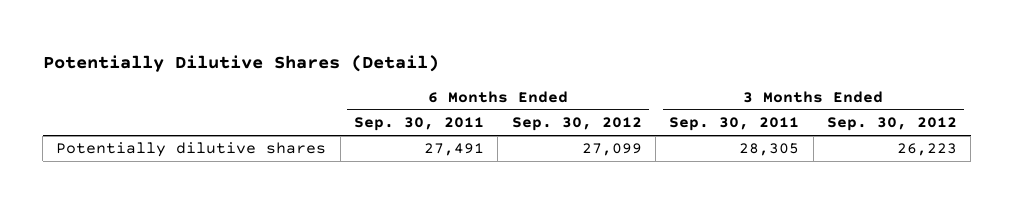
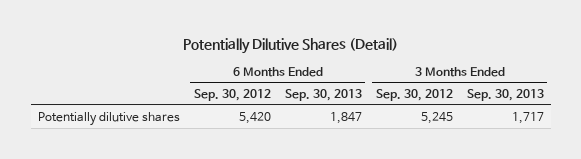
[354,117,485,132] Sep. 30, 2011 -> none
[669,117,800,132] Sep. 30, 2011 -> none
none -> [284,89,362,102] Sep. 30, 2013
none -> [466,89,544,102] Sep. 30, 2013
[581,143,642,157] 27,099 -> [238,112,271,125] 5,420
[897,143,958,157] 26,223 -> [420,112,453,125] 5,245

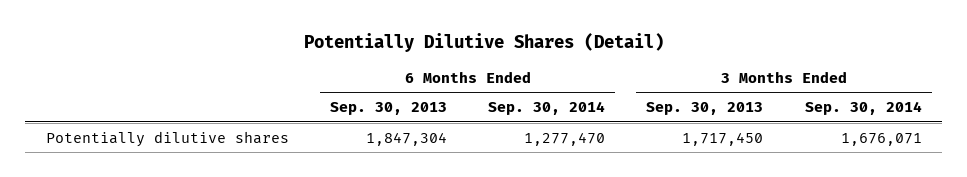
[193,89,271,102] Sep. 30, 2012 -> none
[375,89,453,102] Sep. 30, 2012 -> none
none -> [488,101,606,116] Sep. 30, 2014
none -> [804,101,922,116] Sep. 30, 2014
[329,112,362,125] 1,847 -> [366,131,448,146] 1,847,304
[511,112,544,125] 1,717 -> [682,131,764,146] 1,717,450

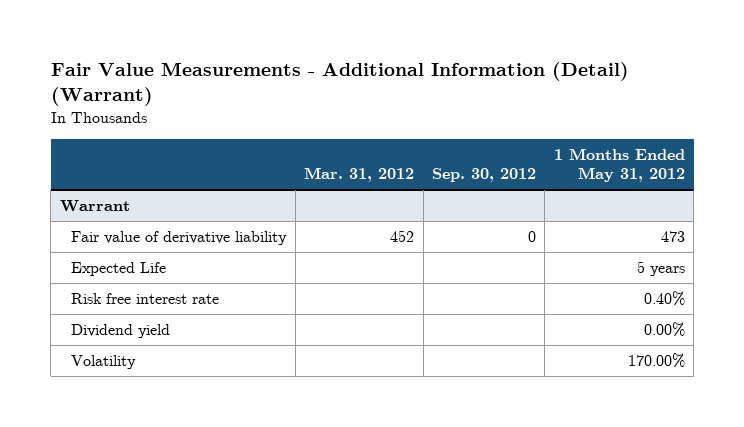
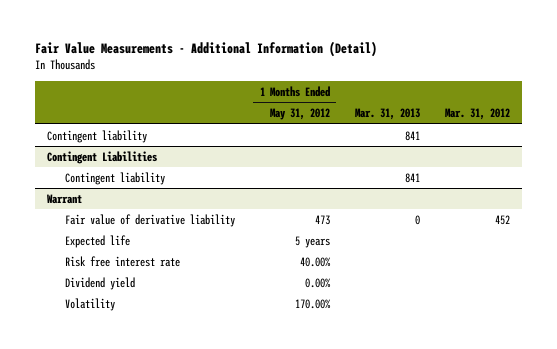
[50,61,629,106] Fair Value Measurements - Additional Information (Detail) (Warrant) -> [34,41,377,58] Fair Value Measurements - Additional Information (Detail)
[431,168,536,183] Sep. 30, 2012 -> none
none -> [354,108,420,121] Mar. 31, 2013
none -> [47,129,148,143] Contingent liability
none -> [47,150,158,164] Contingent Liabilities
none -> [64,171,165,185] Contingent liability
[71,262,167,277] Expected Life -> [64,234,130,248] Expected life
[643,291,685,307] 0.40% -> [299,256,331,267] 40.00%

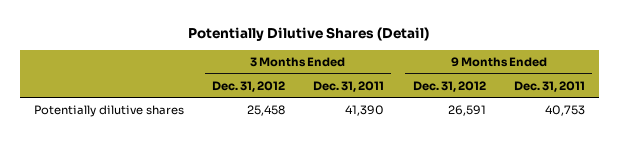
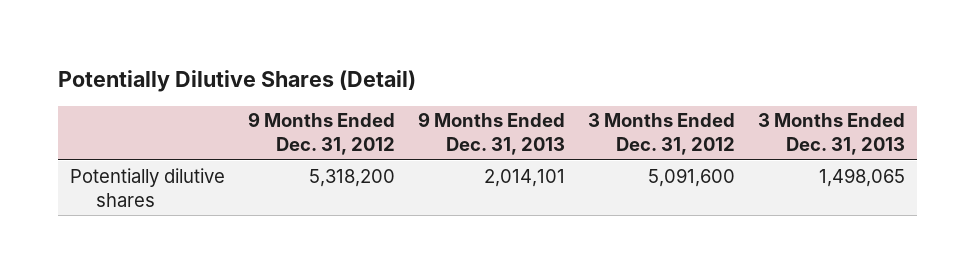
[313,80,385,92] Dec. 31, 2011 -> none
[513,80,585,92] Dec. 31, 2011 -> none
none -> [417,112,565,156] 9 Months Ended Dec. 31, 2013
none -> [758,113,906,156] 3 Months Ended Dec. 31, 2013
[247,105,286,117] 25,458 -> [647,167,735,187] 5,091,600
[447,105,486,117] 26,591 -> [308,168,395,187] 5,318,200

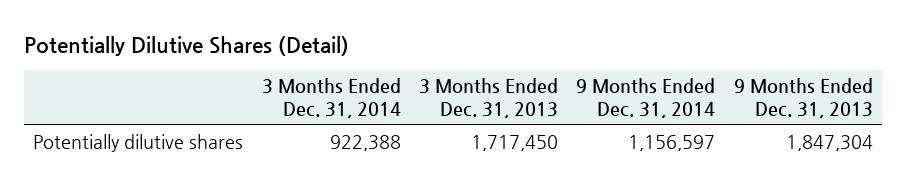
[247,112,395,156] 9 Months Ended Dec. 31, 2012 -> none
[587,113,735,156] 3 Months Ended Dec. 31, 2012 -> none
none -> [261,77,401,118] 3 Months Ended Dec. 31, 2014
none -> [576,77,716,118] 9 Months Ended Dec. 31, 2014
[483,168,565,187] 2,014,101 -> [785,135,873,152] 1,847,304
[819,167,906,187] 1,498,065 -> [471,135,559,152] 1,717,450

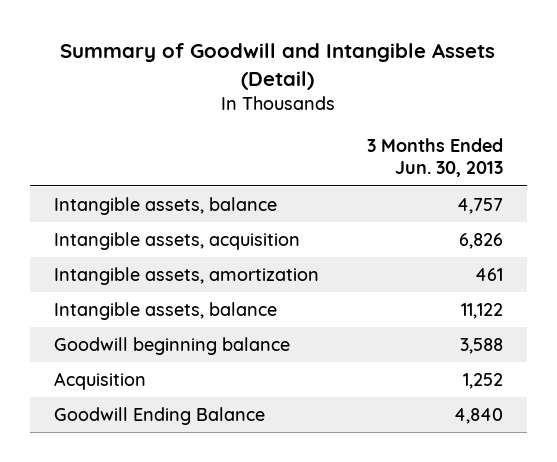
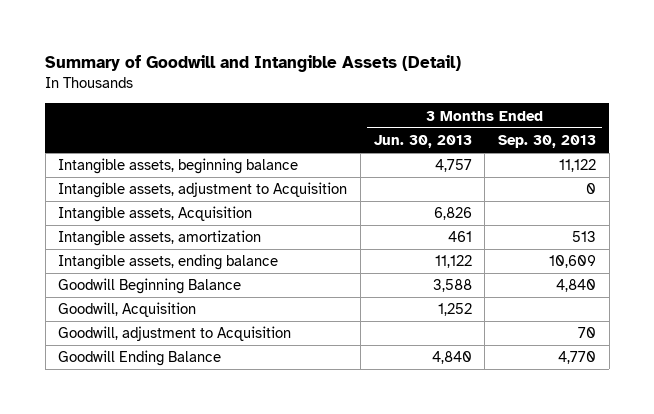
none -> [497,135,596,149] Sep. 30, 2013
[53,196,277,215] Intangible assets, balance -> [58,158,299,175] Intangible assets, beginning balance
none -> [58,182,348,199] Intangible assets, adjustment to Acquisition
[53,231,300,250] Intangible assets, acquisition -> [58,206,253,223] Intangible assets, Acquisition
[53,301,277,320] Intangible assets, balance -> [58,254,279,271] Intangible assets, ending balance
[53,336,290,355] Goodwill beginning balance -> [58,278,242,295] Goodwill Beginning Balance
[53,371,146,390] Acquisition -> [58,302,197,318] Goodwill, Acquisition
none -> [58,326,292,342] Goodwill, adjustment to Acquisition

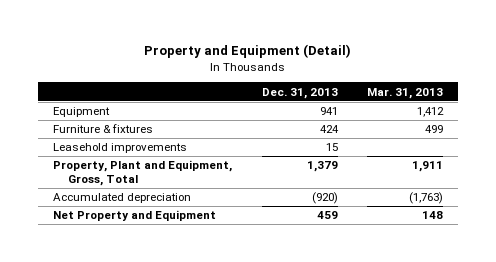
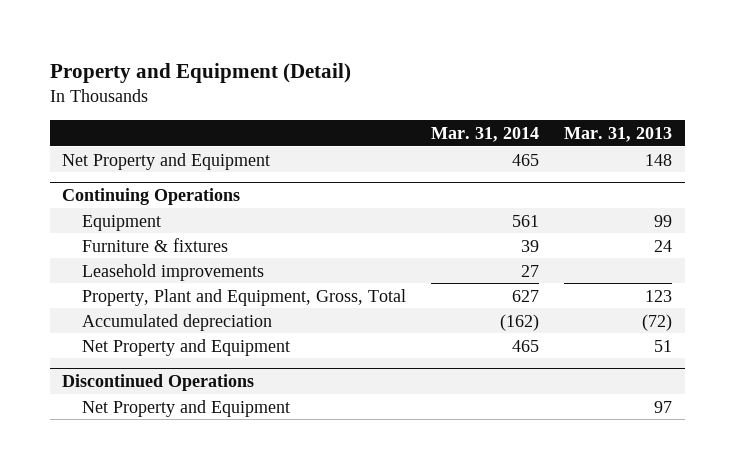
[261,87,338,99] Dec. 31, 2013 -> none
none -> [431,126,540,142] Mar. 31, 2014
[52,107,110,118] Equipment -> none
[52,124,153,134] Furniture & fixtures -> none
[52,143,187,154] Leasehold improvements -> none
[52,160,232,187] Property, Plant and Equipment, Gross, Total -> none
[52,193,191,204] Accumulated depreciation -> none
none -> [62,188,241,206] Continuing Operations
none -> [82,214,162,231] Equipment
none -> [82,237,229,252] Furniture & fixtures
none -> [82,263,265,281] Leasehold improvements
none -> [82,288,407,306] Property, Plant and Equipment, Gross, Total
none -> [82,313,273,331] Accumulated depreciation
none -> [82,338,291,356] Net Property and Equipment
none -> [62,374,255,392] Discontinued Operations
none -> [82,399,291,417] Net Property and Equipment

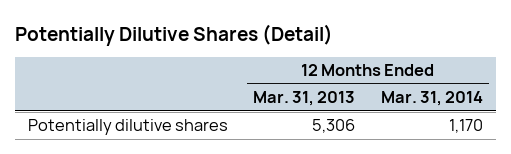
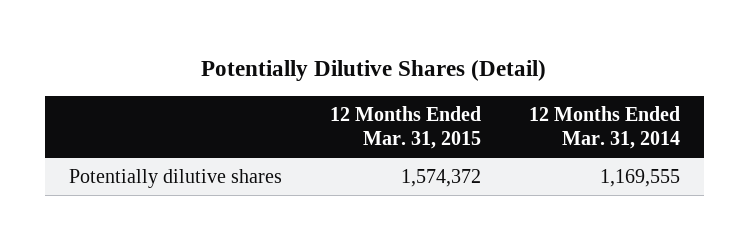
[253,91,356,107] Mar. 31, 2013 -> none
none -> [329,105,481,150] 12 Months Ended Mar. 31, 2015
[448,119,483,134] 1,170 -> [599,168,680,187] 1,169,555

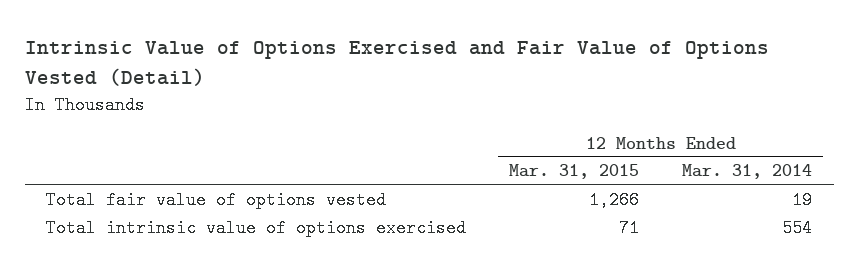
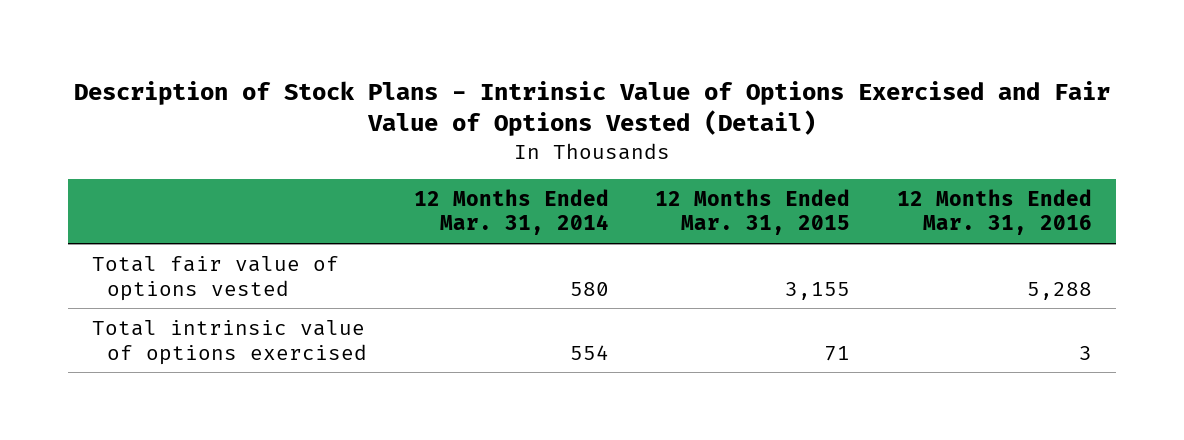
[24,41,769,86] Intrinsic Value of Options Exercised and Fair Value of Options Vested (Detail) -> [74,80,1111,137] Description of Stock Plans - Intrinsic Value of Options Exercised and Fair Value of Options Vested (Detail)
none -> [897,188,1093,236] 12 Months Ended Mar. 31, 2016
[589,190,640,209] 1,266 -> [785,281,851,300] 3,155
[792,190,813,209] 19 -> [569,281,609,296] 580

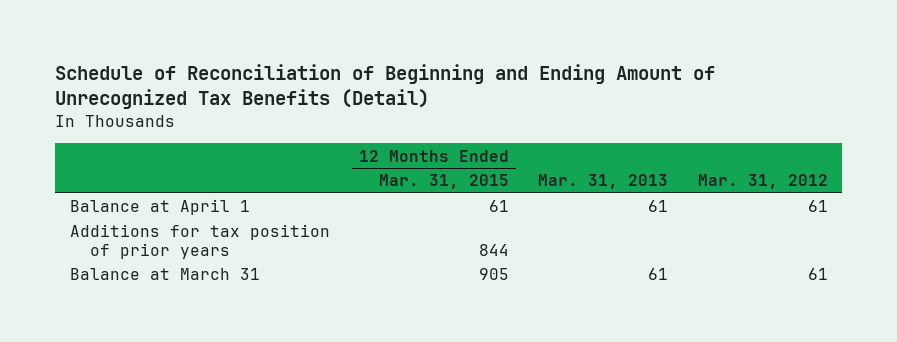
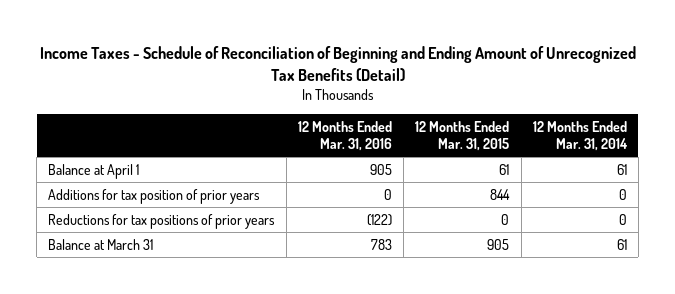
[55,64,716,110] Schedule of Reconciliation of Beginning and Ending Amount of Unrecognized Tax Benefits (Detail) -> [39,45,636,81] Income Taxes - Schedule of Reconciliation of Beginning and Ending Amount of Unrecognized Tax Benefits (Detail)
[538,174,669,190] Mar. 31, 2013 -> none
[697,174,828,190] Mar. 31, 2012 -> none
none -> [297,120,392,151] 12 Months Ended Mar. 31, 2016
none -> [532,120,628,151] 12 Months Ended Mar. 31, 2014
none -> [48,213,276,229] Reductions for tax positions of prior years

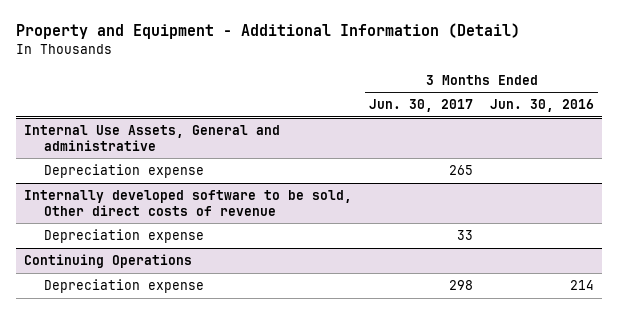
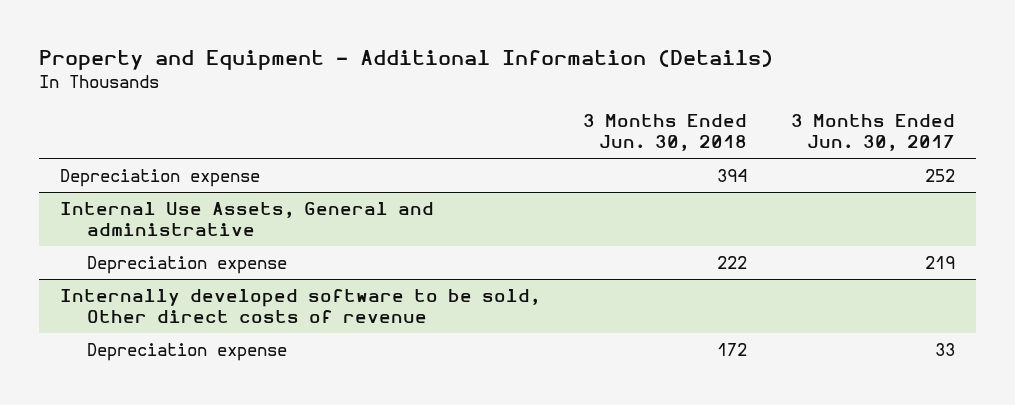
[15,23,520,40] Property and Equipment - Additional Information (Detail) -> [38,49,773,70] Property and Equipment - Additional Information (Details)
[490,99,595,113] Jun. 30, 2016 -> none
none -> [583,114,748,152] 3 Months Ended Jun. 30, 2018
none -> [60,168,261,187] Depreciation expense
[449,165,474,176] 265 -> [924,255,955,269] 219
[24,254,193,269] Continuing Operations -> none
[43,279,204,294] Depreciation expense -> none

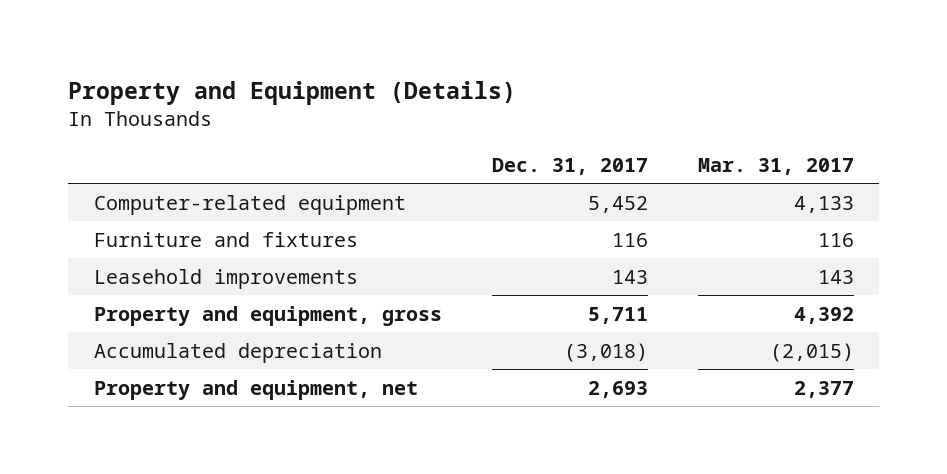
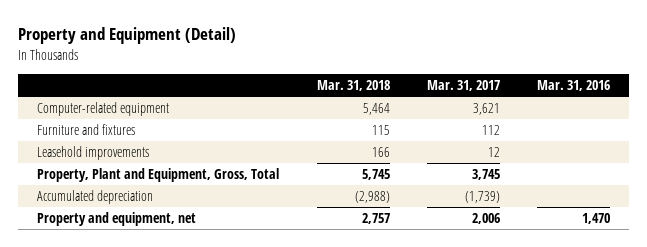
[68,81,517,106] Property and Equipment (Details) -> [18,27,237,45] Property and Equipment (Detail)
[491,157,648,175] Dec. 31, 2017 -> none
none -> [316,80,390,92] Mar. 31, 2018
none -> [537,80,611,92] Mar. 31, 2016
[793,195,854,213] 4,133 -> [472,103,500,116] 3,621
[817,232,854,247] 116 -> [481,125,500,136] 112
[817,269,854,284] 143 -> [487,147,500,158] 12
[93,305,442,326] Property and equipment, gross -> [37,168,280,183] Property, Plant and Equipment, Gross, Total
[793,306,854,324] 4,392 -> [471,169,500,181] 3,745
[769,342,854,362] (2,015) -> [464,191,500,204] (1,739)
[793,380,854,398] 2,377 -> [471,213,500,225] 2,006

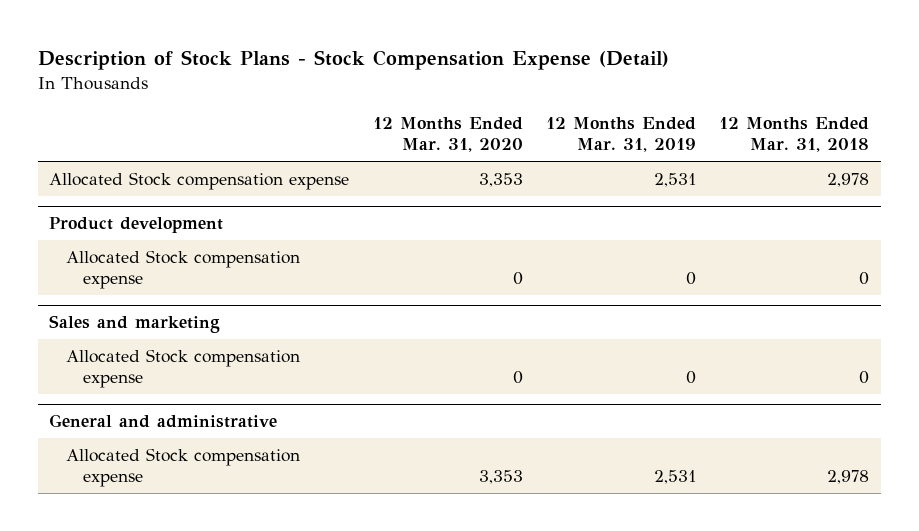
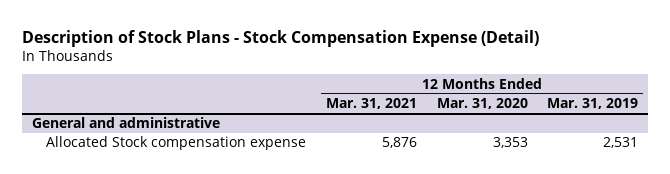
[719,117,870,153] 12 Months Ended Mar. 31, 2018 -> none
none -> [325,98,417,110] Mar. 31, 2021
[49,172,350,191] Allocated Stock compensation expense -> none
[49,217,224,234] Product development -> none
[66,250,301,289] Allocated Stock compensation expense -> none
[49,315,221,334] Sales and marketing -> none
[66,349,301,388] Allocated Stock compensation expense -> none

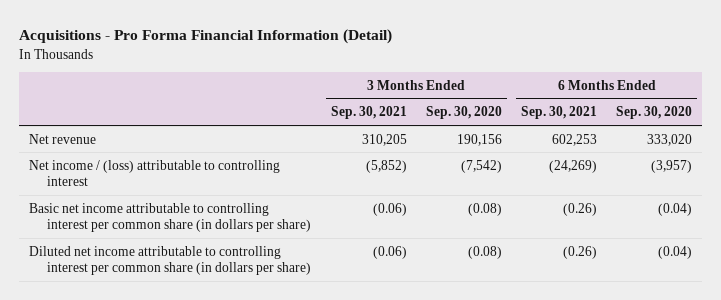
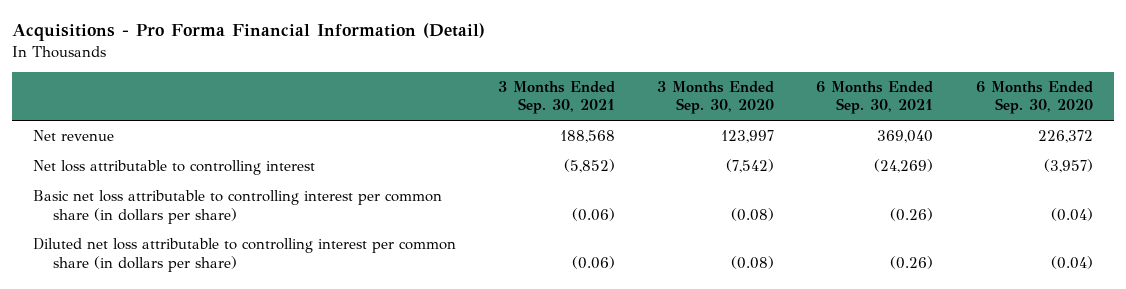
[361,133,407,146] 310,205 -> [560,130,616,144] 188,568
[456,133,502,146] 190,156 -> [721,130,775,144] 123,997
[552,133,598,146] 602,253 -> [877,130,934,144] 369,040
[647,133,693,146] 333,020 -> [1037,130,1093,144] 226,372
[28,159,280,187] Net income / (loss) attributable to controlling interest -> [33,160,316,176] Net loss attributable to controlling interest
[28,202,312,233] Basic net income attributable to controlling interest per common share (in dollars per share) -> [33,190,443,224] Basic net loss attributable to controlling interest per common share (in dollars per share)
[28,245,312,276] Diluted net income attributable to controlling interest per common share (in dollars per share) -> [33,238,457,272] Diluted net loss attributable to controlling interest per common share (in dollars per share)

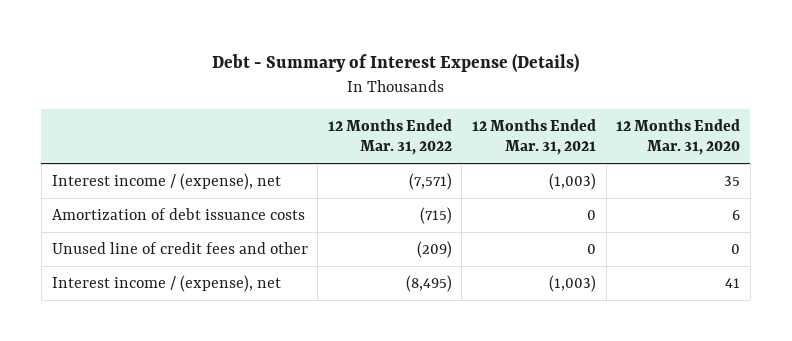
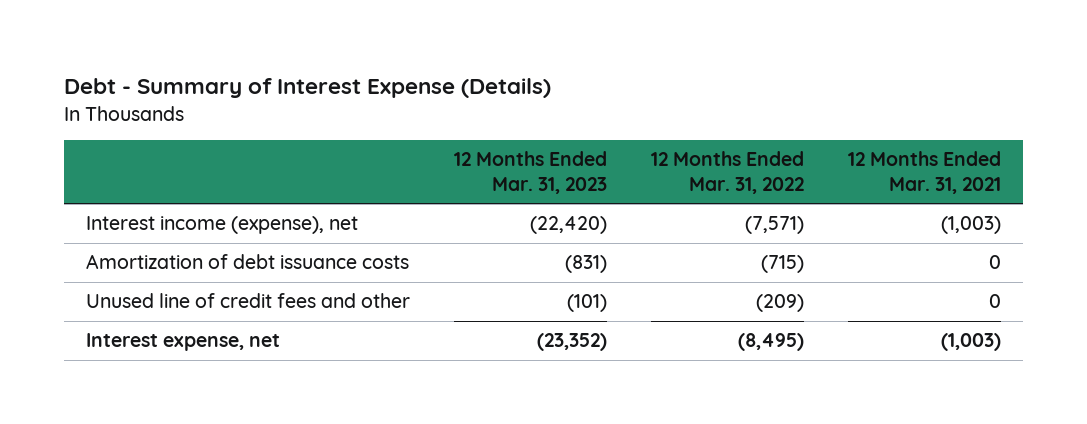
[616,118,741,156] 12 Months Ended Mar. 31, 2020 -> none
none -> [454,151,608,194] 12 Months Ended Mar. 31, 2023
[51,172,281,190] Interest income / (expense), net -> [86,216,359,235] Interest income (expense), net
[51,274,281,292] Interest income / (expense), net -> [86,333,281,352] Interest expense, net

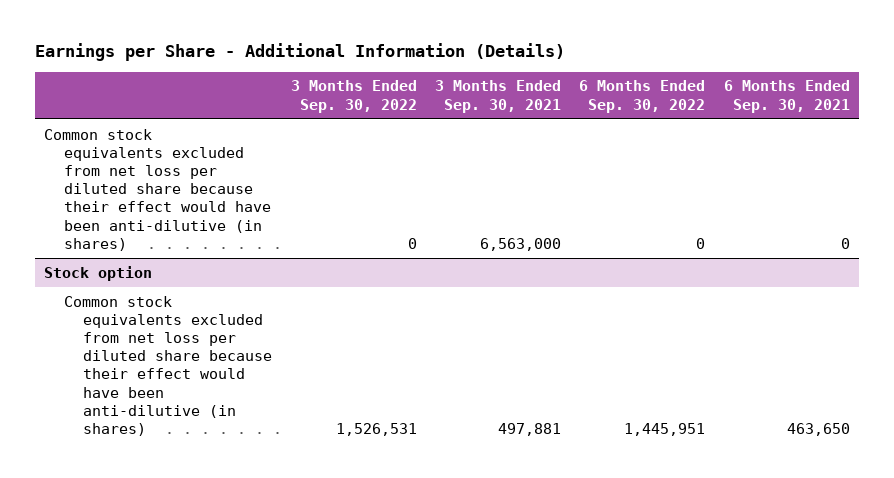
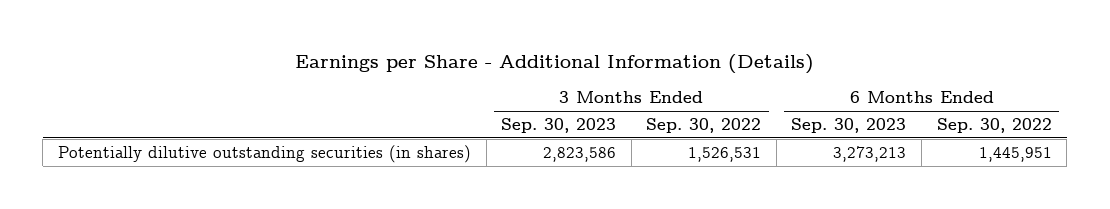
[435,80,562,113] 3 Months Ended Sep. 30, 2021 -> none
[723,80,850,113] 6 Months Ended Sep. 30, 2021 -> none
none -> [501,117,617,133] Sep. 30, 2023
none -> [791,117,907,133] Sep. 30, 2023
[44,128,271,251] Common stock equivalents excluded from net loss per diluted share because their effect would have been anti-dilutive (in shares) -> none
[44,265,153,281] Stock option -> none
[63,295,273,437] Common stock equivalents excluded from net loss per diluted share because their effect would have been anti-dilutive (in shares) -> [57,144,471,163] Potentially dilutive outstanding securities (in shares)

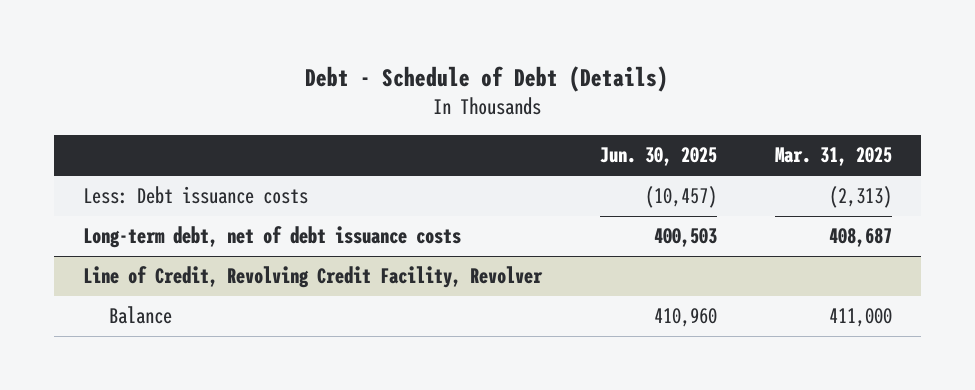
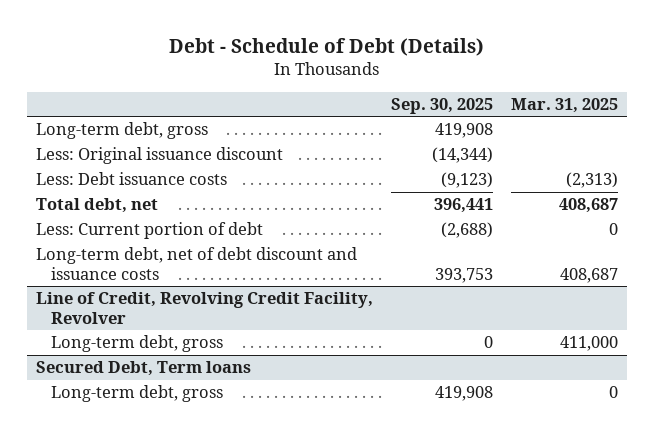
[599,147,717,167] Jun. 30, 2025 -> none
none -> [391,98,494,115] Sep. 30, 2025
none -> [36,122,209,140] Long-term debt, gross
none -> [36,147,284,165] Less: Original issuance discount
[82,226,461,249] Long-term debt, net of debt issuance costs -> [36,198,159,214] Total debt, net
none -> [36,222,264,240] Less: Current portion of debt
none -> [36,247,358,280] Long-term debt, net of debt discount and issuance costs
[109,306,173,325] Balance -> [51,335,224,353] Long-term debt, gross
none -> [36,361,252,377] Secured Debt, Term loans
none -> [51,385,224,403] Long-term debt, gross

